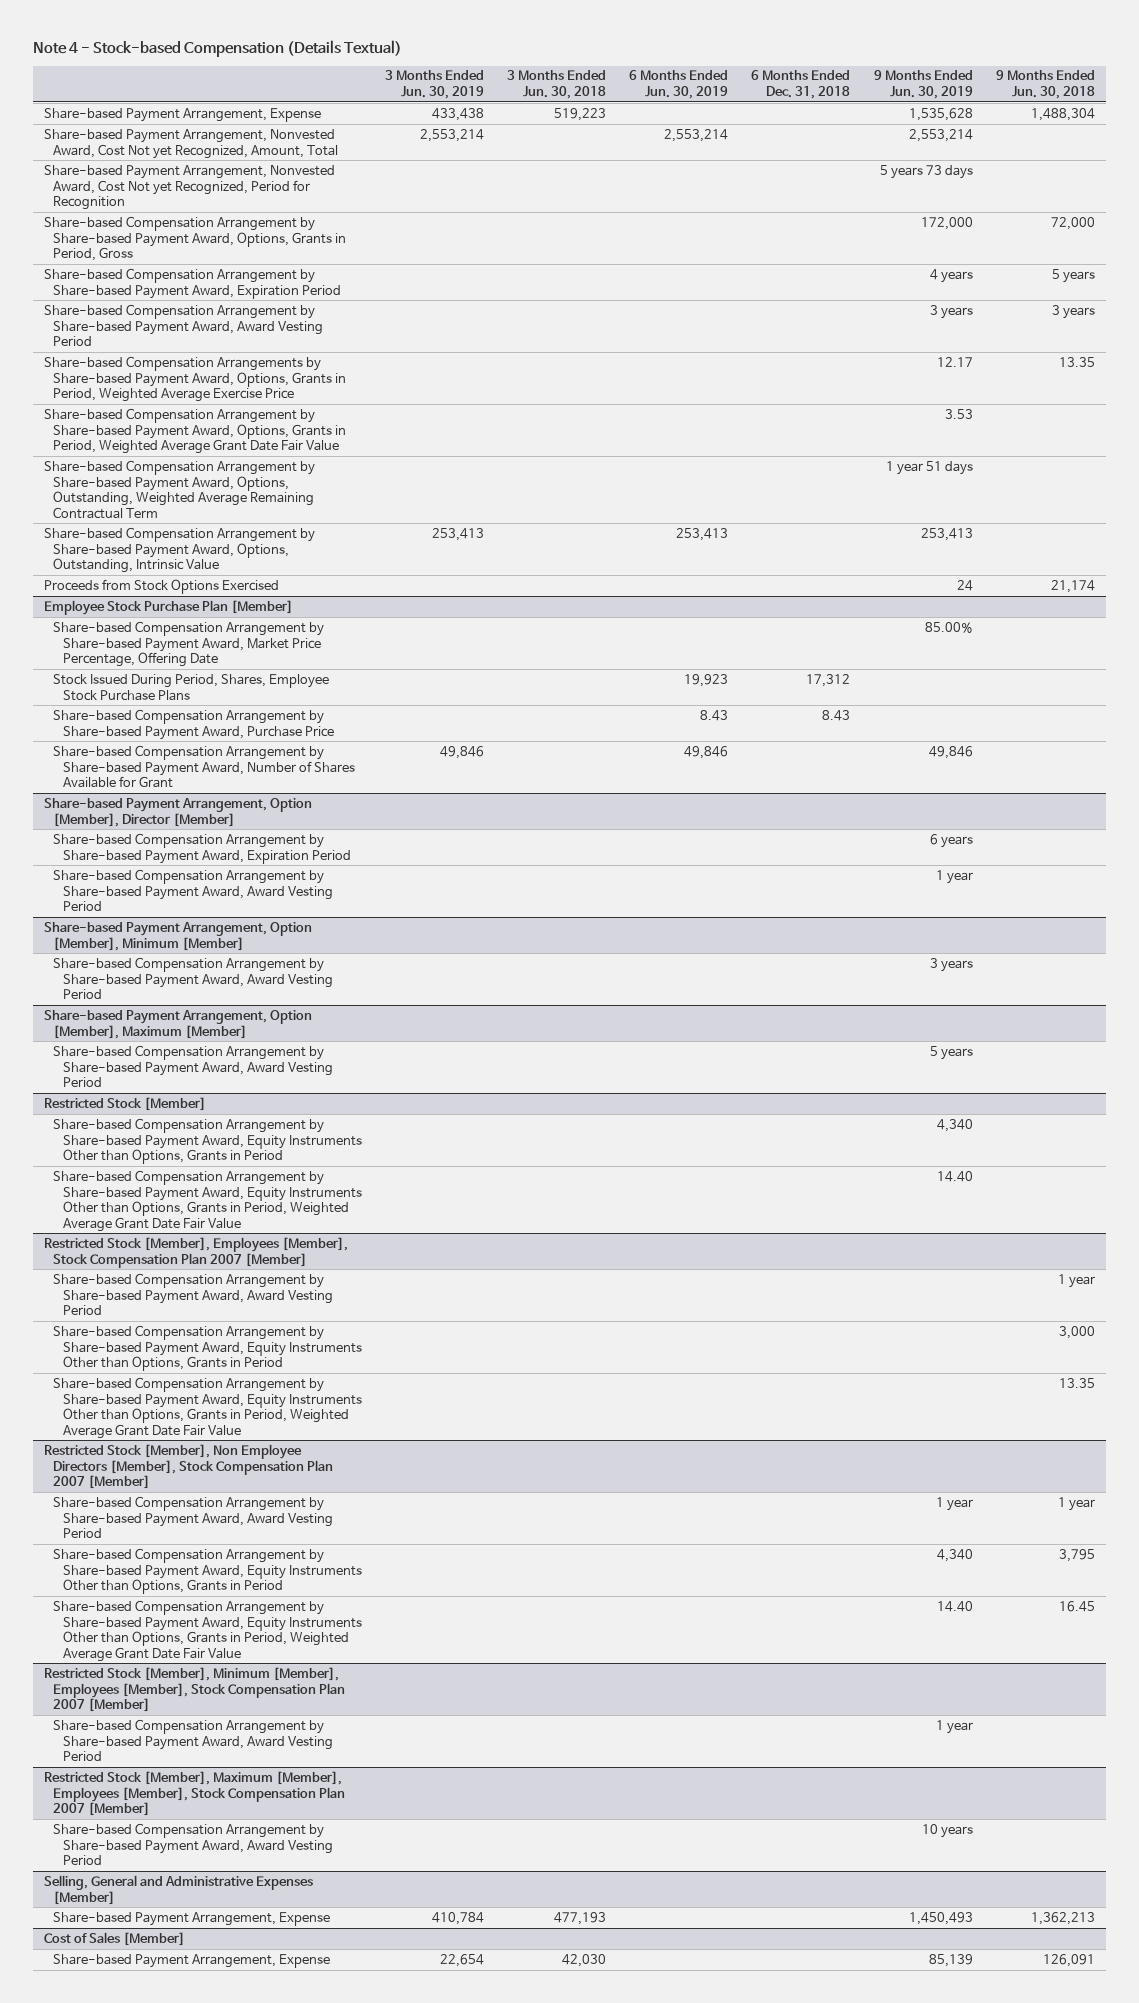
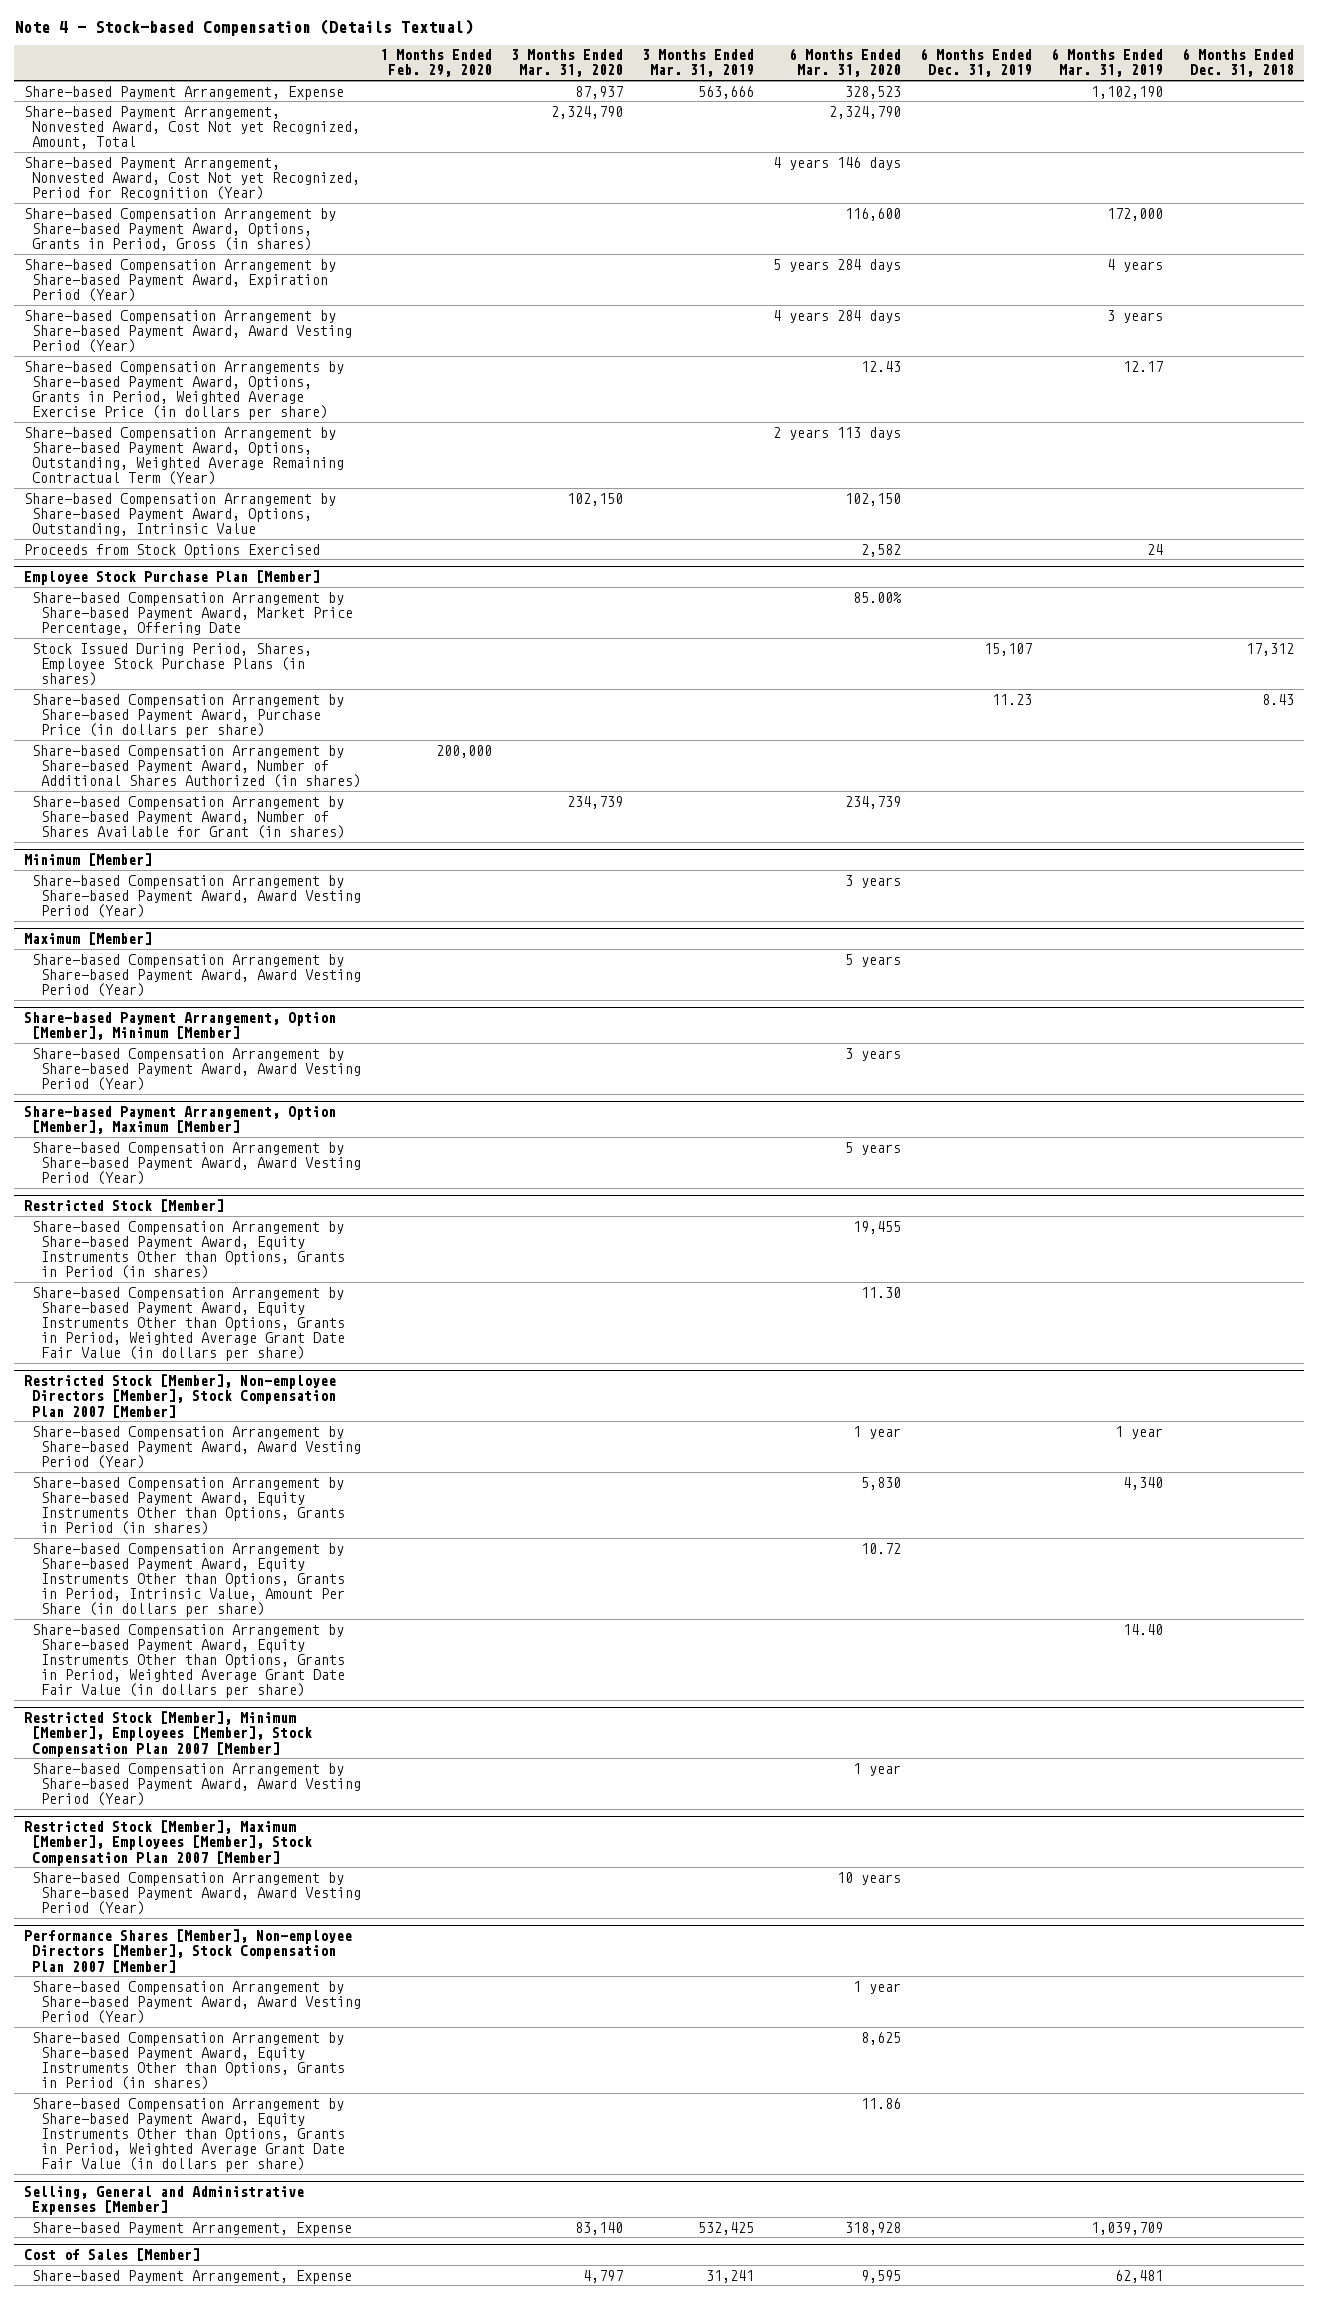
[384,70,484,100] 3 Months Ended Jun. 30, 2019 -> none
[507,70,607,100] 3 Months Ended Jun. 30, 2018 -> none
[629,70,729,100] 6 Months Ended Jun. 30, 2019 -> none
[873,70,973,100] 9 Months Ended Jun. 30, 2019 -> none
[995,70,1095,100] 9 Months Ended Jun. 30, 2018 -> none
none -> [380,49,493,78] 1 Months Ended Feb. 29, 2020
none -> [511,49,624,78] 3 Months Ended Mar. 31, 2020
none -> [642,49,755,78] 3 Months Ended Mar. 31, 2019
none -> [789,48,902,78] 6 Months Ended Mar. 31, 2020
none -> [920,48,1033,78] 6 Months Ended Dec. 31, 2019
none -> [1051,48,1164,78] 6 Months Ended Mar. 31, 2019
[44,407,347,455] Share-based Compensation Arrangement by Share-based Payment Award, Options, Grants in Period, Weighted Average Grant Date Fair Value -> none
[44,164,336,211] Share-based Payment Arrangement, Nonvested Award, Cost Not yet Recognized, Period for Recognition -> [23,156,361,201] Share-based Payment Arrangement, Nonvested Award, Cost Not yet Recognized, Period for Recognition (Year)
[44,215,347,262] Share-based Compensation Arrangement by Share-based Payment Award, Options, Grants in Period, Gross -> [23,207,336,252] Share-based Compensation Arrangement by Share-based Payment Award, Options, Grants in Period, Gross (in shares)
[44,267,342,299] Share-based Compensation Arrangement by Share-based Payment Award, Expiration Period -> [23,258,336,303] Share-based Compensation Arrangement by Share-based Payment Award, Expiration Period (Year)
[44,303,324,347] Share-based Compensation Arrangement by Share-based Payment Award, Award Vesting Period -> [23,309,353,354] Share-based Compensation Arrangement by Share-based Payment Award, Award Vesting Period (Year)
[44,355,347,403] Share-based Compensation Arrangements by Share-based Payment Award, Options, Grants in Period, Weighted Average Exercise Price -> [23,360,344,421] Share-based Compensation Arrangements by Share-based Payment Award, Options, Grants in Period, Weighted Average Exercise Price (in dollars per share)
[44,459,316,519] Share-based Compensation Arrangement by Share-based Payment Award, Options, Outstanding, Weighted Average Remaining Contractual Term -> [23,426,345,486] Share-based Compensation Arrangement by Share-based Payment Award, Options, Outstanding, Weighted Average Remaining Contractual Term (Year)
[44,797,313,827] Share-based Payment Arrangement, Option [Member], Director [Member] -> none
[53,832,351,864] Share-based Compensation Arrangement by Share-based Payment Award, Expiration Period -> none
[53,868,333,912] Share-based Compensation Arrangement by Share-based Payment Award, Award Vesting Period -> none
[53,673,330,701] Stock Issued During Period, Shares, Employee Stock Purchase Plans -> [32,642,313,687] Stock Issued During Period, Shares, Employee Stock Purchase Plans (in shares)
[53,708,334,740] Share-based Compensation Arrangement by Share-based Payment Award, Purchase Price -> [32,693,345,739] Share-based Compensation Arrangement by Share-based Payment Award, Purchase Price (in dollars per share)
none -> [32,744,362,789] Share-based Compensation Arrangement by Share-based Payment Award, Number of Additional Shares Authorized (in shares)
[53,744,355,789] Share-based Compensation Arrangement by Share-based Payment Award, Number of Shares Available for Grant -> [32,795,346,840] Share-based Compensation Arrangement by Share-based Payment Award, Number of Shares Available for Grant (in shares)
none -> [23,853,152,867] Minimum [Member]
none -> [32,874,362,919] Share-based Compensation Arrangement by Share-based Payment Award, Award Vesting Period (Year)
none -> [23,932,152,946] Maximum [Member]
none -> [32,953,362,998] Share-based Compensation Arrangement by Share-based Payment Award, Award Vesting Period (Year)
[53,956,333,1000] Share-based Compensation Arrangement by Share-based Payment Award, Award Vesting Period -> [32,1047,362,1092] Share-based Compensation Arrangement by Share-based Payment Award, Award Vesting Period (Year)
[53,1044,333,1088] Share-based Compensation Arrangement by Share-based Payment Award, Award Vesting Period -> [32,1141,362,1186] Share-based Compensation Arrangement by Share-based Payment Award, Award Vesting Period (Year)
[44,1236,349,1268] Restricted Stock [Member], Employees [Member], Stock Compensation Plan 2007 [Member] -> none
[53,1272,333,1316] Share-based Compensation Arrangement by Share-based Payment Award, Award Vesting Period -> none
[53,1324,362,1372] Share-based Compensation Arrangement by Share-based Payment Award, Equity Instruments Other than Options, Grants in Period -> none
[53,1376,362,1439] Share-based Compensation Arrangement by Share-based Payment Award, Equity Instruments Other than Options, Grants in Period, Weighted Average Grant Date Fair Value -> none
[53,1117,362,1165] Share-based Compensation Arrangement by Share-based Payment Award, Equity Instruments Other than Options, Grants in Period -> [32,1220,346,1280] Share-based Compensation Arrangement by Share-based Payment Award, Equity Instruments Other than Options, Grants in Period (in shares)
[53,1169,362,1232] Share-based Compensation Arrangement by Share-based Payment Award, Equity Instruments Other than Options, Grants in Period, Weighted Average Grant Date Fair Value -> [32,1286,346,1362] Share-based Compensation Arrangement by Share-based Payment Award, Equity Instruments Other than Options, Grants in Period, Weighted Average Grant Date Fair Value (in dollars per share)
[44,1443,334,1490] Restricted Stock [Member], Non Employee Directors [Member], Stock Compensation Plan 2007 [Member] -> [23,1374,337,1418] Restricted Stock [Member], Non-employee Directors [Member], Stock Compensation Plan 2007 [Member]
[53,1495,333,1539] Share-based Compensation Arrangement by Share-based Payment Award, Award Vesting Period -> [32,1425,362,1470] Share-based Compensation Arrangement by Share-based Payment Award, Award Vesting Period (Year)
[53,1547,362,1595] Share-based Compensation Arrangement by Share-based Payment Award, Equity Instruments Other than Options, Grants in Period -> [32,1476,346,1536] Share-based Compensation Arrangement by Share-based Payment Award, Equity Instruments Other than Options, Grants in Period (in shares)
none -> [32,1542,346,1618] Share-based Compensation Arrangement by Share-based Payment Award, Equity Instruments Other than Options, Grants in Period, Intrinsic Value, Amount Per Share (in dollars per share)
[53,1599,362,1662] Share-based Compensation Arrangement by Share-based Payment Award, Equity Instruments Other than Options, Grants in Period, Weighted Average Grant Date Fair Value -> [32,1623,346,1699] Share-based Compensation Arrangement by Share-based Payment Award, Equity Instruments Other than Options, Grants in Period, Weighted Average Grant Date Fair Value (in dollars per share)
[53,1718,333,1762] Share-based Compensation Arrangement by Share-based Payment Award, Award Vesting Period -> [32,1762,362,1807] Share-based Compensation Arrangement by Share-based Payment Award, Award Vesting Period (Year)
[53,1822,333,1866] Share-based Compensation Arrangement by Share-based Payment Award, Award Vesting Period -> [32,1871,362,1916] Share-based Compensation Arrangement by Share-based Payment Award, Award Vesting Period (Year)
none -> [23,1929,352,1973] Performance Shares [Member], Non-employee Directors [Member], Stock Compensation Plan 2007 [Member]
none -> [32,1980,362,2025] Share-based Compensation Arrangement by Share-based Payment Award, Award Vesting Period (Year)
none -> [32,2031,346,2091] Share-based Compensation Arrangement by Share-based Payment Award, Equity Instruments Other than Options, Grants in Period (in shares)
none -> [32,2097,346,2173] Share-based Compensation Arrangement by Share-based Payment Award, Equity Instruments Other than Options, Grants in Period, Weighted Average Grant Date Fair Value (in dollars per share)

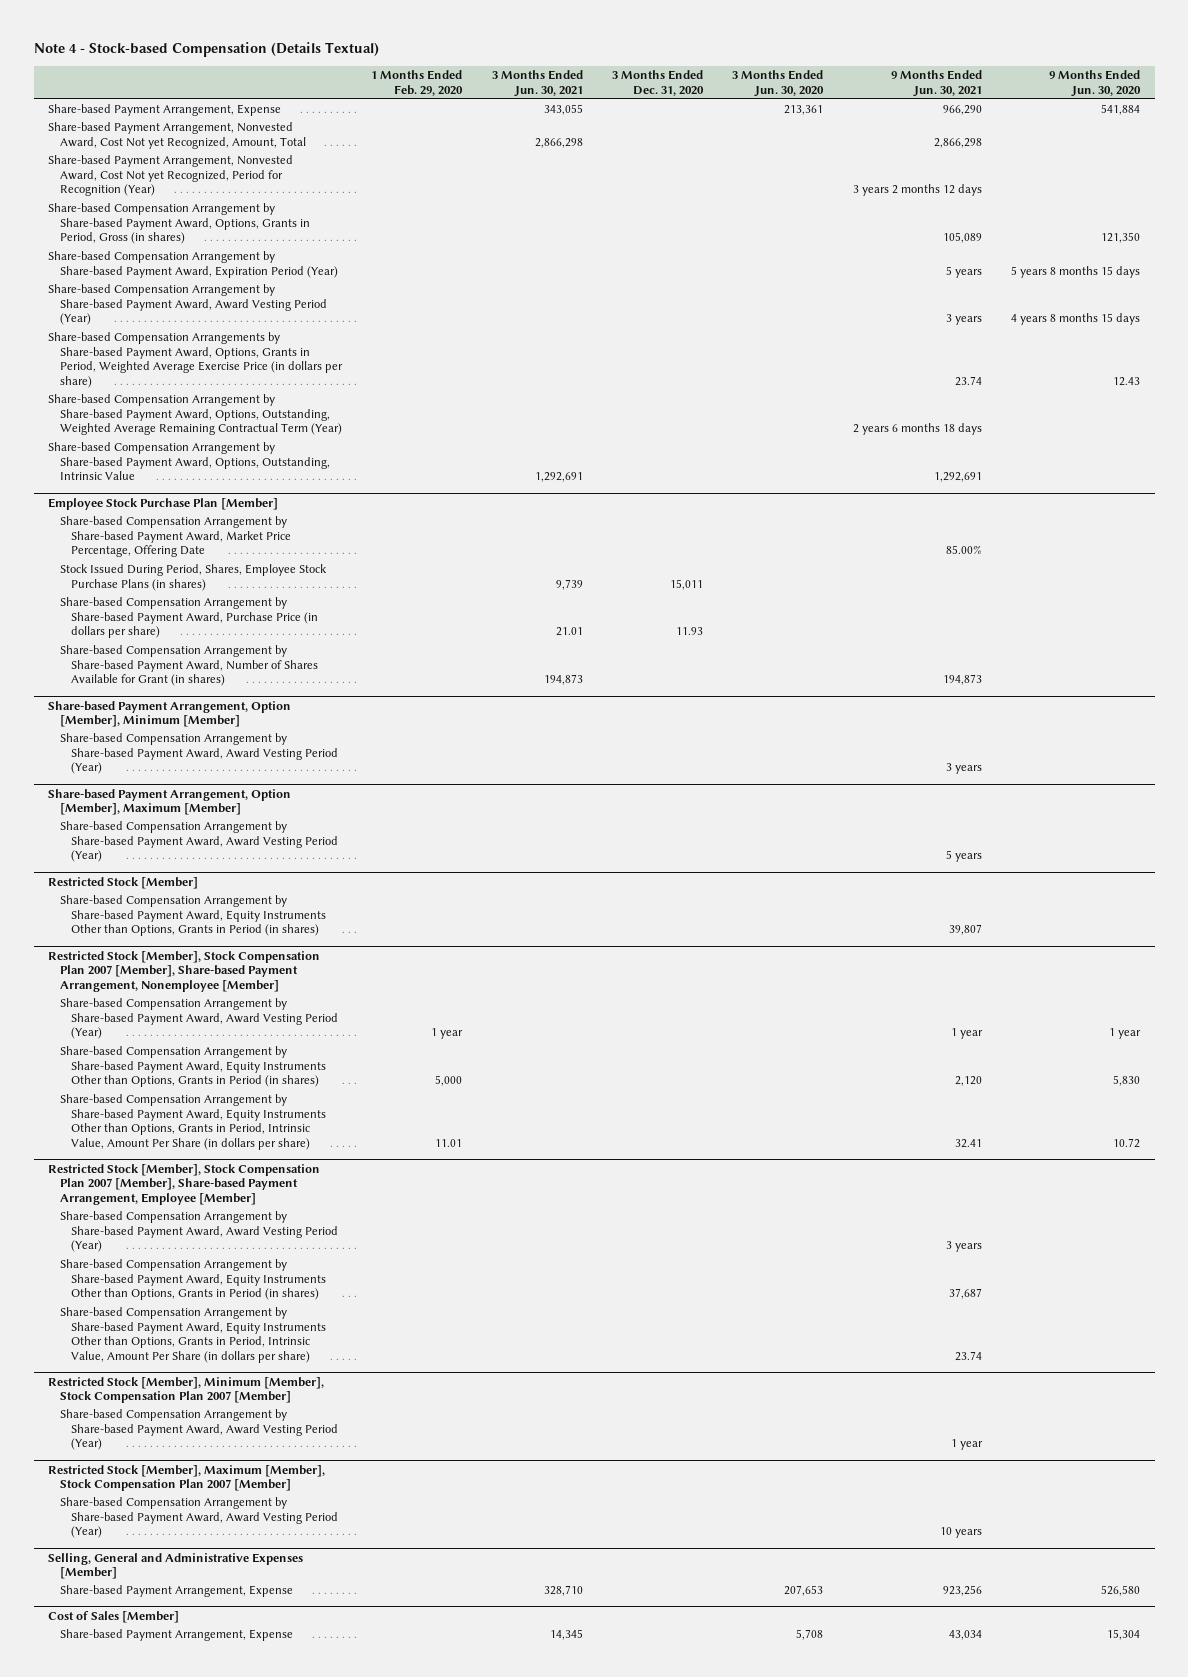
[511,49,624,78] 3 Months Ended Mar. 31, 2020 -> none
[642,49,755,78] 3 Months Ended Mar. 31, 2019 -> none
[789,48,902,78] 6 Months Ended Mar. 31, 2020 -> none
[920,48,1033,78] 6 Months Ended Dec. 31, 2019 -> none
[1051,48,1164,78] 6 Months Ended Mar. 31, 2019 -> none
[1182,48,1295,78] 6 Months Ended Dec. 31, 2018 -> none
none -> [491,70,583,97] 3 Months Ended Jun. 30, 2021
none -> [611,70,704,96] 3 Months Ended Dec. 31, 2020
none -> [732,70,825,97] 3 Months Ended Jun. 30, 2020
none -> [890,70,982,97] 9 Months Ended Jun. 30, 2021
none -> [1048,70,1141,97] 9 Months Ended Jun. 30, 2020
[23,543,320,558] Proceeds from Stock Options Exercised -> none
[32,744,362,789] Share-based Compensation Arrangement by Share-based Payment Award, Number of Additional Shares Authorized (in shares) -> none
[23,853,152,867] Minimum [Member] -> none
[32,874,362,919] Share-based Compensation Arrangement by Share-based Payment Award, Award Vesting Period (Year) -> none
[23,932,152,946] Maximum [Member] -> none
[32,953,362,998] Share-based Compensation Arrangement by Share-based Payment Award, Award Vesting Period (Year) -> none
[32,1286,346,1362] Share-based Compensation Arrangement by Share-based Payment Award, Equity Instruments Other than Options, Grants in Period, Weighted Average Grant Date Fair Value (in dollars per share) -> none
none -> [48,950,321,992] Restricted Stock [Member], Stock Compensation Plan 2007 [Member], Share-based Payment Arrangement, Nonemployee [Member]
none -> [59,998,339,1040] Share-based Compensation Arrangement by Share-based Payment Award, Award Vesting Period (Year)
none -> [59,1046,327,1088] Share-based Compensation Arrangement by Share-based Payment Award, Equity Instruments Other than Options, Grants in Period (in shares)
none -> [59,1094,327,1150] Share-based Compensation Arrangement by Share-based Payment Award, Equity Instruments Other than Options, Grants in Period, Intrinsic Value, Amount Per Share (in dollars per share)
[23,1374,337,1418] Restricted Stock [Member], Non-employee Directors [Member], Stock Compensation Plan 2007 [Member] -> [48,1163,321,1205] Restricted Stock [Member], Stock Compensation Plan 2007 [Member], Share-based Payment Arrangement, Employee [Member]
[32,1623,346,1699] Share-based Compensation Arrangement by Share-based Payment Award, Equity Instruments Other than Options, Grants in Period, Weighted Average Grant Date Fair Value (in dollars per share) -> none
[23,1711,313,1757] Restricted Stock [Member], Minimum [Member], Employees [Member], Stock Compensation Plan 2007 [Member] -> [48,1376,325,1404] Restricted Stock [Member], Minimum [Member], Stock Compensation Plan 2007 [Member]
[23,1820,313,1866] Restricted Stock [Member], Maximum [Member], Employees [Member], Stock Compensation Plan 2007 [Member] -> [48,1464,326,1492] Restricted Stock [Member], Maximum [Member], Stock Compensation Plan 2007 [Member]
[23,1929,352,1973] Performance Shares [Member], Non-employee Directors [Member], Stock Compensation Plan 2007 [Member] -> none
[32,1980,362,2025] Share-based Compensation Arrangement by Share-based Payment Award, Award Vesting Period (Year) -> none
[32,2031,346,2091] Share-based Compensation Arrangement by Share-based Payment Award, Equity Instruments Other than Options, Grants in Period (in shares) -> none
[32,2097,346,2173] Share-based Compensation Arrangement by Share-based Payment Award, Equity Instruments Other than Options, Grants in Period, Weighted Average Grant Date Fair Value (in dollars per share) -> none

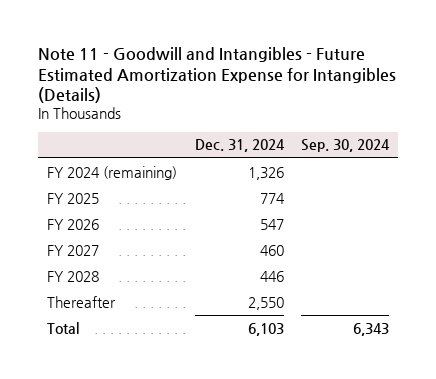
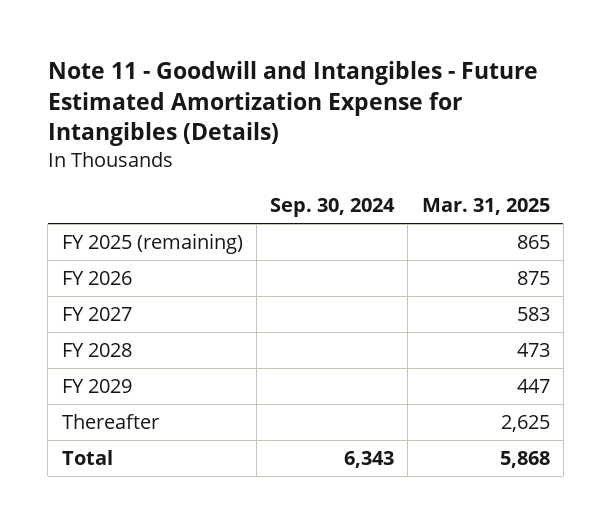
[194,139,285,153] Dec. 31, 2024 -> none
none -> [421,198,550,216] Mar. 31, 2025
[47,192,100,204] FY 2025 -> none
[47,165,178,180] FY 2024 (remaining) -> [61,233,243,255] FY 2025 (remaining)
none -> [61,379,132,394] FY 2029

